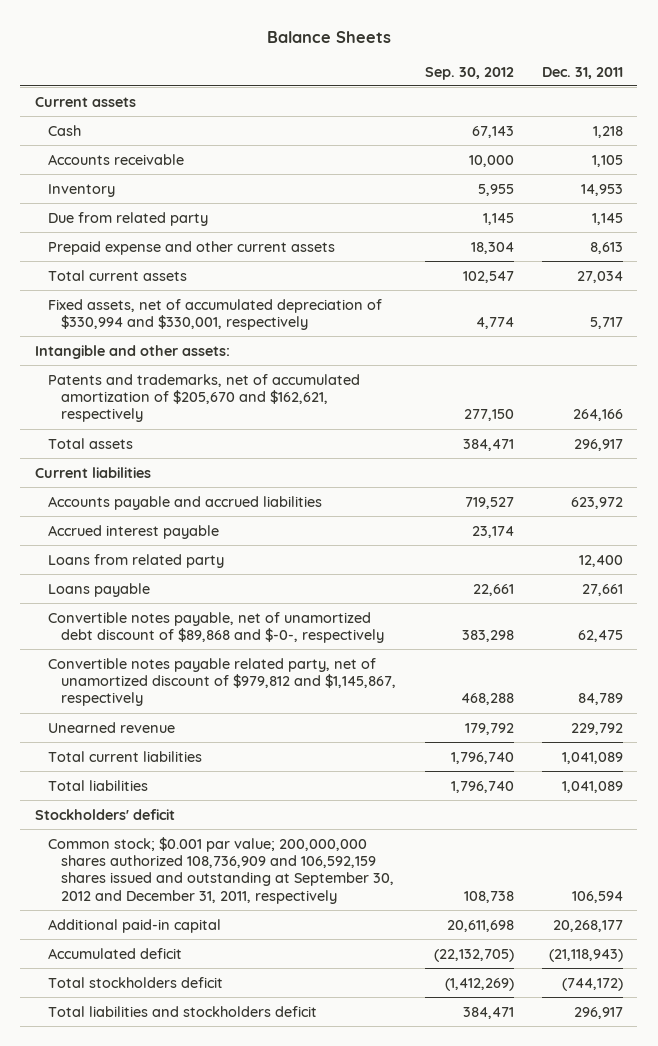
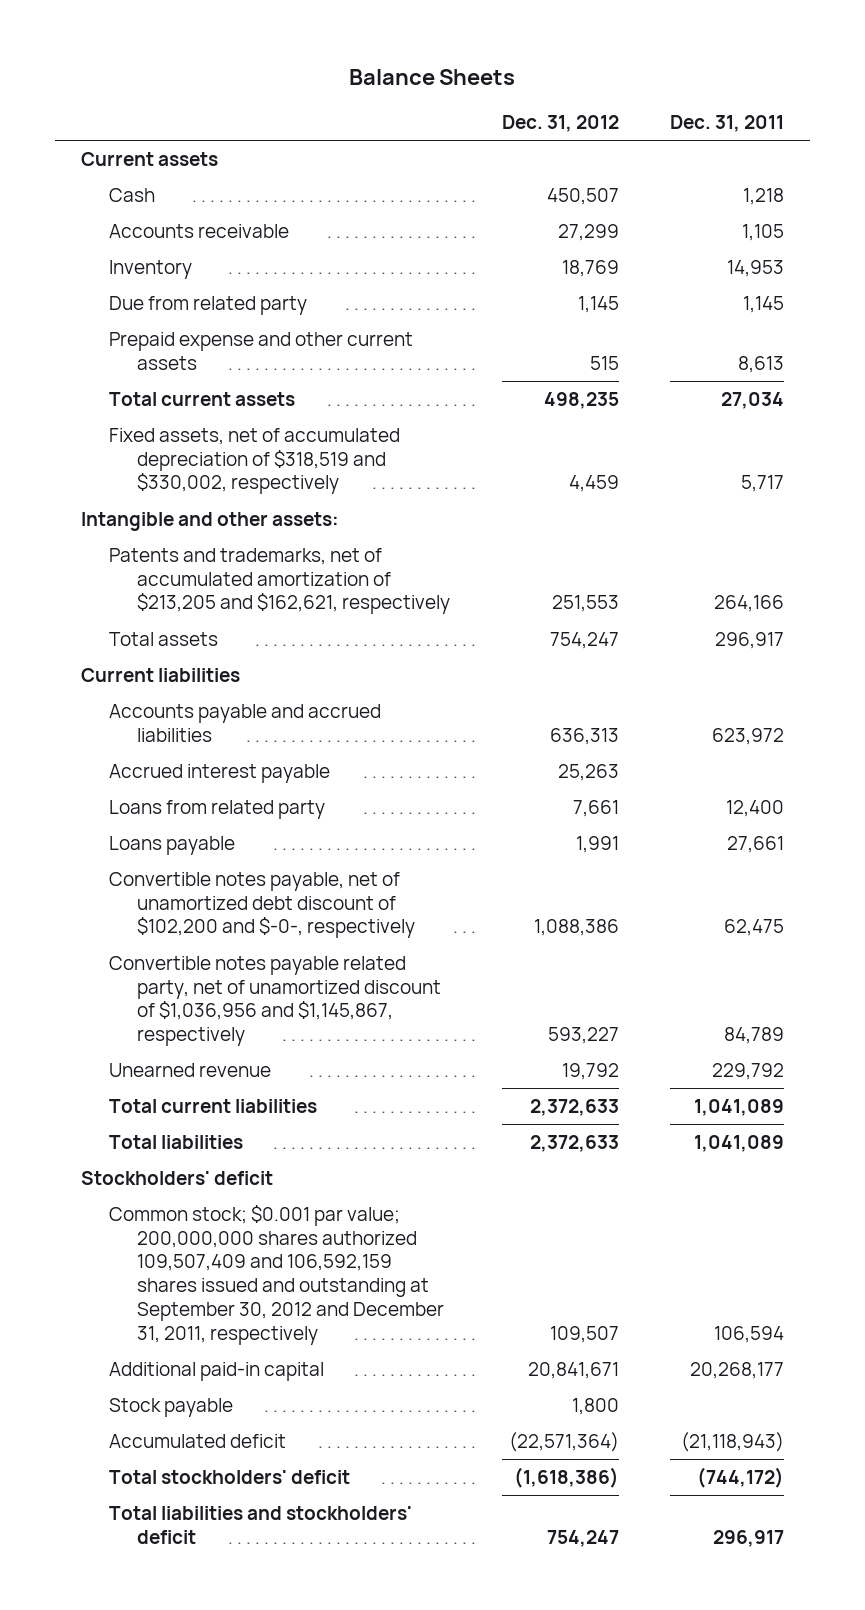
[424,66,514,80] Sep. 30, 2012 -> none
none -> [501,114,619,132] Dec. 31, 2012
[47,298,382,330] Fixed assets, net of accumulated depreciation of $330,994 and $330,001, respectively -> [109,428,401,495] Fixed assets, net of accumulated depreciation of $318,519 and $330,002, respectively
[47,373,360,423] Patents and trademarks, net of accumulated amortization of $205,670 and $162,621, respectively -> [109,548,451,615] Patents and trademarks, net of accumulated amortization of $213,205 and $162,621, respectively
[47,611,385,643] Convertible notes payable, net of unamortized debt discount of $89,868 and $-0-, respectively -> [109,872,416,939] Convertible notes payable, net of unamortized debt discount of $102,200 and $-0-, respectively
[47,657,397,707] Convertible notes payable related party, net of unamortized discount of $979,812 and $1,145,867, respectively -> [109,956,442,1047] Convertible notes payable related party, net of unamortized discount of $1,036,956 and $1,145,867, respectively
[47,836,395,904] Common stock; $0.001 par value; 200,000,000 shares authorized 108,736,909 and 106,592,159 shares issued and outstanding at September 30, 2012 and December 31, 2011, respectively -> [109,1205,445,1345] Common stock; $0.001 par value; 200,000,000 shares authorized 109,507,409 and 106,592,159 shares issued and outstanding at September 30, 2012 and December 31, 2011, respectively
none -> [109,1398,234,1418] Stock payable
[47,976,223,988] Total stockholders deficit -> [109,1470,351,1485] Total stockholders' deficit
[47,1005,317,1017] Total liabilities and stockholders deficit -> [109,1506,413,1544] Total liabilities and stockholders' deficit

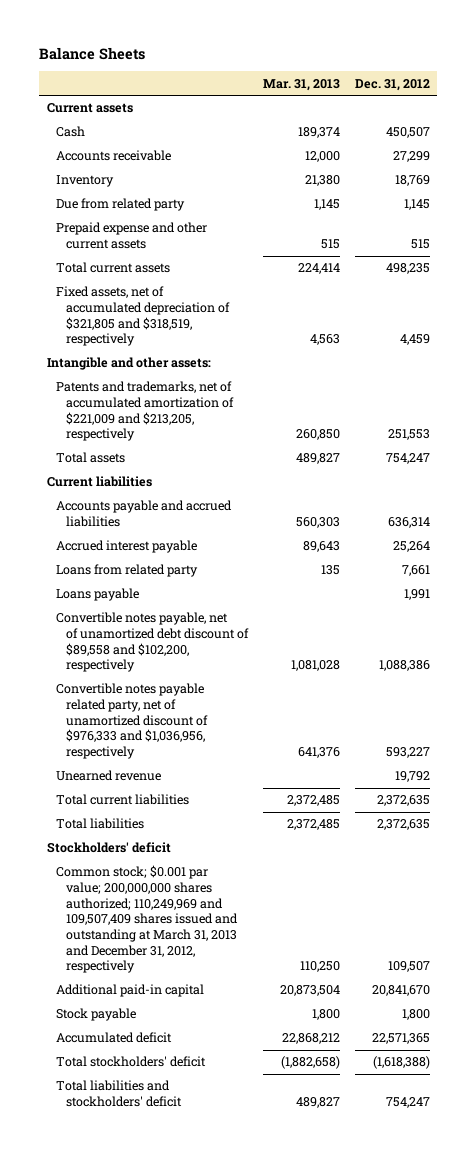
[669,114,784,132] Dec. 31, 2011 -> none
none -> [262,78,340,91] Mar. 31, 2013
[109,428,401,495] Fixed assets, net of accumulated depreciation of $318,519 and $330,002, respectively -> [56,286,230,347] Fixed assets, net of accumulated depreciation of $321,805 and $318,519, respectively
[109,548,451,615] Patents and trademarks, net of accumulated amortization of $213,205 and $162,621, respectively -> [56,381,234,442] Patents and trademarks, net of accumulated amortization of $221,009 and $213,205, respectively
[549,727,619,745] 636,313 -> [387,517,430,529] 636,314
[557,764,619,782] 25,263 -> [392,541,430,553] 25,264
[109,872,416,939] Convertible notes payable, net of unamortized debt discount of $102,200 and $-0-, respectively -> [56,612,249,673] Convertible notes payable, net of unamortized debt discount of $89,558 and $102,200, respectively
[109,956,442,1047] Convertible notes payable related party, net of unamortized discount of $1,036,956 and $1,145,867, respectively -> [56,683,208,760] Convertible notes payable related party, net of unamortized discount of $976,333 and $1,036,956, respectively
[529,1099,619,1117] 2,372,633 -> [376,795,430,807] 2,372,635
[529,1135,619,1153] 2,372,633 -> [376,819,430,831] 2,372,635
[109,1205,445,1345] Common stock; $0.001 par value; 200,000,000 shares authorized 109,507,409 and 106,592,159 shares issued and outstanding at September 30, 2012 and December 31, 2011, respectively -> [56,865,238,974] Common stock; $0.001 par value; 200,000,000 shares authorized; 110,249,969 and 109,507,409 shares issued and outstanding at March 31, 2013 and December 31, 2012, respectively
[527,1362,619,1380] 20,841,671 -> [371,985,430,997] 20,841,670
[508,1432,619,1453] (22,571,364) -> [371,1033,430,1045] 22,571,365
[513,1467,619,1489] (1,618,386) -> [372,1056,430,1070] (1,618,388)

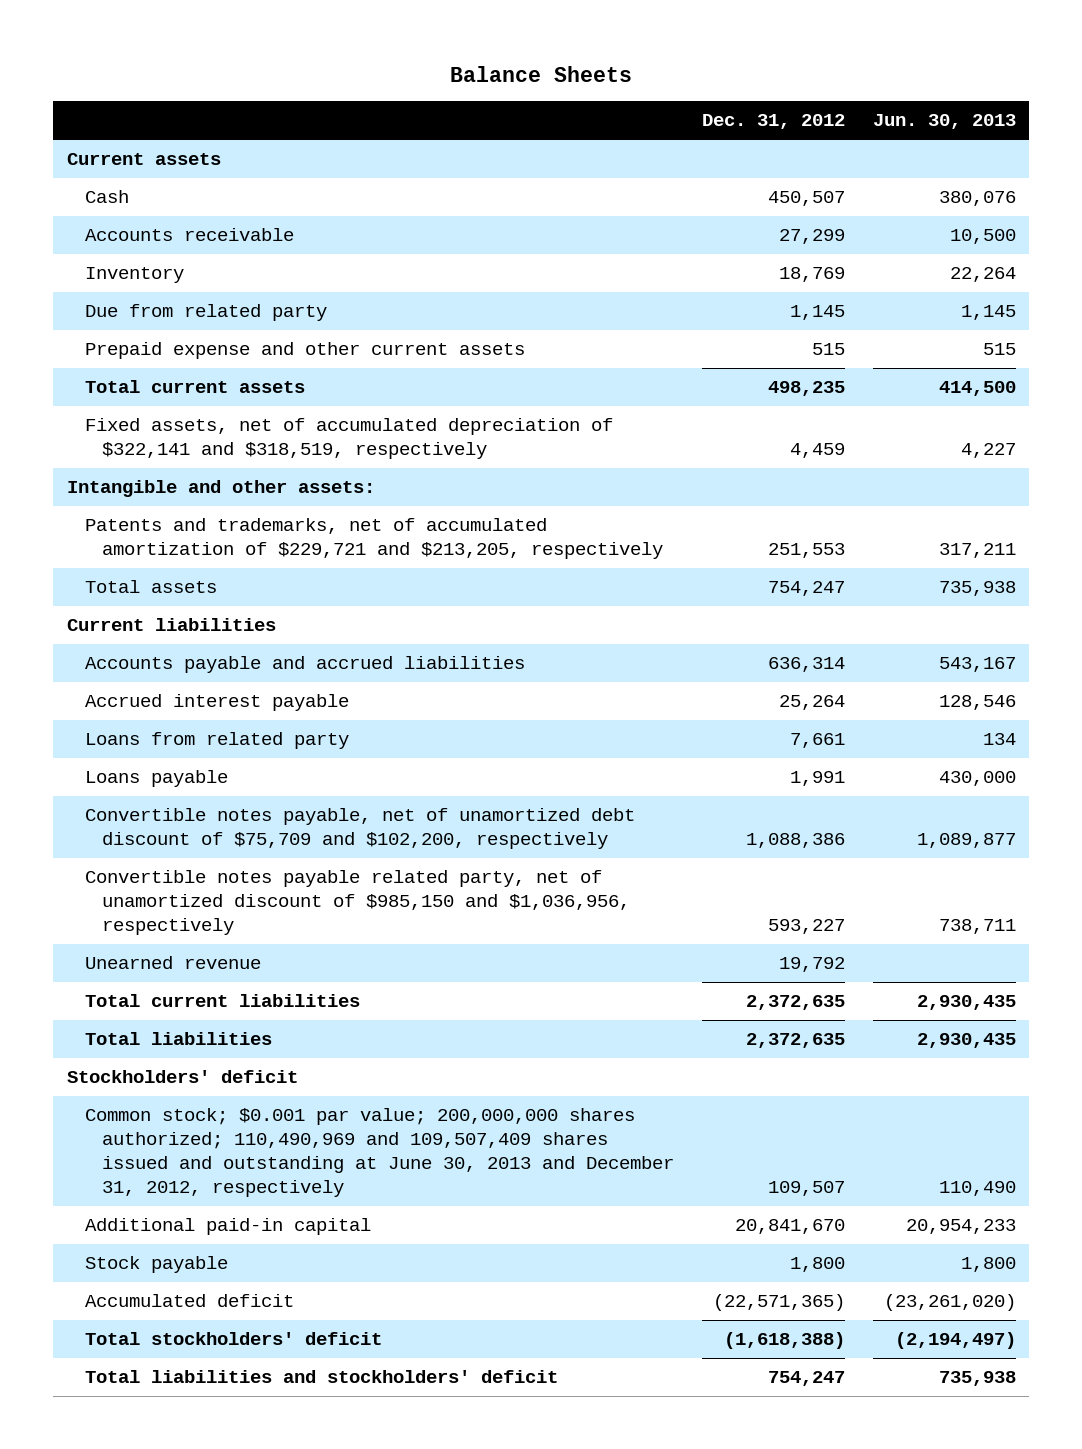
[262,78,340,91] Mar. 31, 2013 -> none
none -> [872,114,1016,130] Jun. 30, 2013
[56,286,230,347] Fixed assets, net of accumulated depreciation of $321,805 and $318,519, respectively -> [84,418,613,460] Fixed assets, net of accumulated depreciation of $322,141 and $318,519, respectively
[56,381,234,442] Patents and trademarks, net of accumulated amortization of $221,009 and $213,205, respectively -> [84,518,664,560] Patents and trademarks, net of accumulated amortization of $229,721 and $213,205, respectively
[56,612,249,673] Convertible notes payable, net of unamortized debt discount of $89,558 and $102,200, respectively -> [84,808,635,850] Convertible notes payable, net of unamortized debt discount of $75,709 and $102,200, respectively
[56,683,208,760] Convertible notes payable related party, net of unamortized discount of $976,333 and $1,036,956, respectively -> [84,870,631,935] Convertible notes payable related party, net of unamortized discount of $985,150 and $1,036,956, respectively
[56,865,238,974] Common stock; $0.001 par value; 200,000,000 shares authorized; 110,249,969 and 109,507,409 shares issued and outstanding at March 31, 2013 and December 31, 2012, respectively -> [84,1108,675,1197] Common stock; $0.001 par value; 200,000,000 shares authorized; 110,490,969 and 109,507,409 shares issued and outstanding at June 30, 2013 and December 31, 2012, respectively
[371,1033,430,1045] 22,571,365 -> [712,1294,845,1312] (22,571,365)

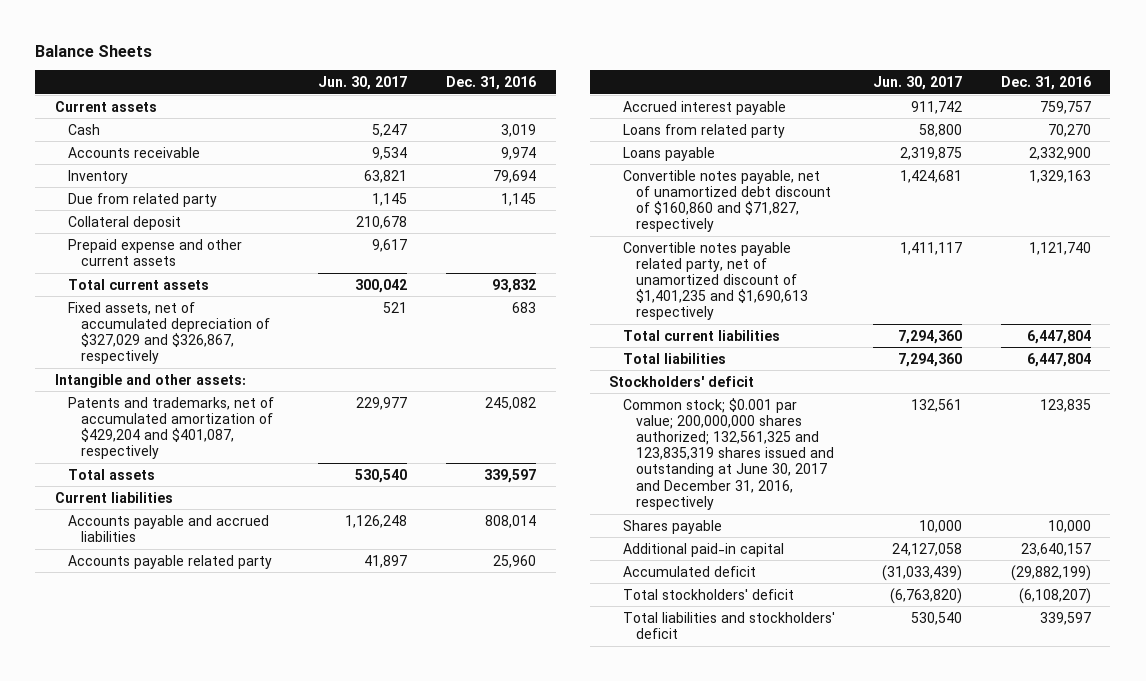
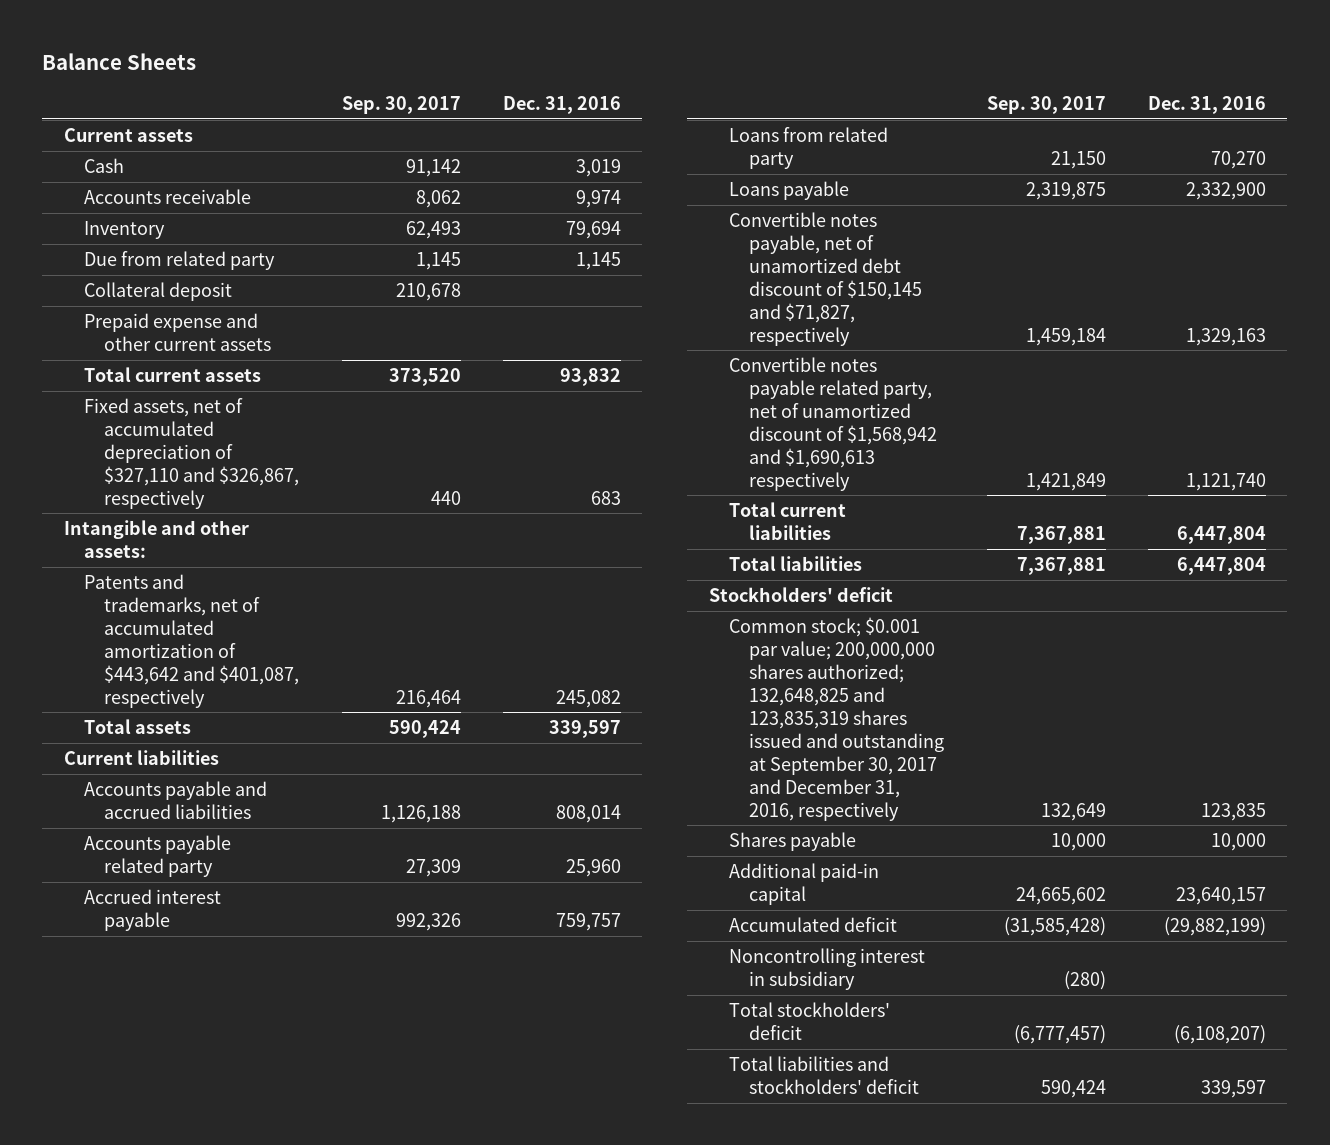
[318,76,408,91] Jun. 30, 2017 -> none
none -> [341,96,461,115] Sep. 30, 2017
[67,301,270,365] Fixed assets, net of accumulated depreciation of $327,029 and $326,867, respectively -> [84,397,300,509] Fixed assets, net of accumulated depreciation of $327,110 and $326,867, respectively
[67,396,274,460] Patents and trademarks, net of accumulated amortization of $429,204 and $401,087, respectively -> [84,573,300,708] Patents and trademarks, net of accumulated amortization of $443,642 and $401,087, respectively
[622,169,831,233] Convertible notes payable, net of unamortized debt discount of $160,860 and $71,827, respectively -> [728,211,923,346] Convertible notes payable, net of unamortized debt discount of $150,145 and $71,827, respectively
[622,241,808,321] Convertible notes payable related party, net of unamortized discount of $1,401,235 and $1,690,613 respectively -> [728,356,938,491] Convertible notes payable related party, net of unamortized discount of $1,568,942 and $1,690,613 respectively
[622,397,834,510] Common stock; $0.001 par value; 200,000,000 shares authorized; 132,561,325 and 123,835,319 shares issued and outstanding at June 30, 2017 and December 31, 2016, respectively -> [728,616,945,821] Common stock; $0.001 par value; 200,000,000 shares authorized; 132,648,825 and 123,835,319 shares issued and outstanding at September 30, 2017 and December 31, 2016, respectively
none -> [728,947,925,990] Noncontrolling interest in subsidiary

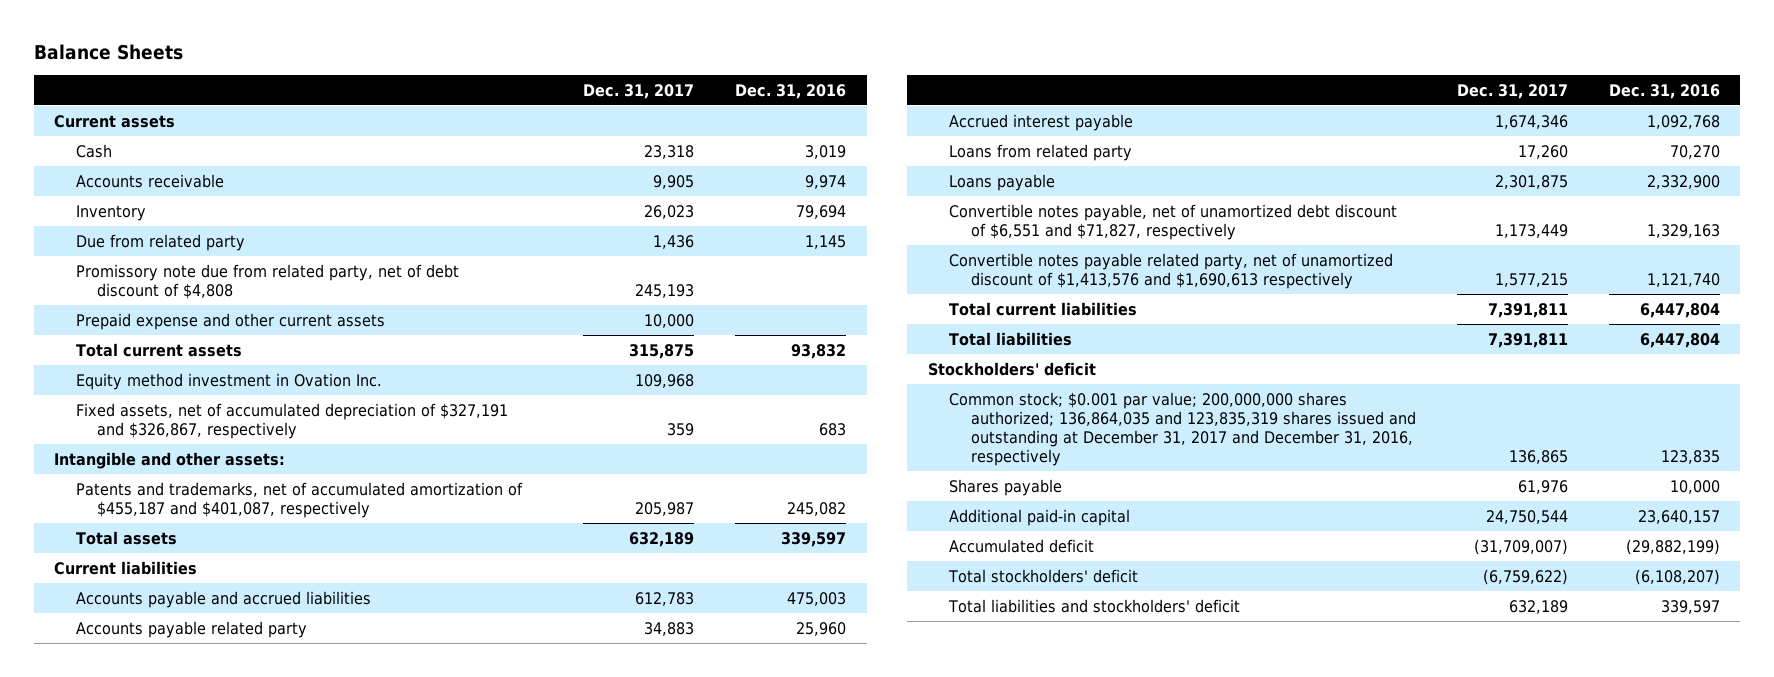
[341,96,461,115] Sep. 30, 2017 -> none
none -> [583,83,695,99] Dec. 31, 2017
[84,281,233,301] Collateral deposit -> none
none -> [75,263,459,299] Promissory note due from related party, net of debt discount of $4,808
none -> [75,372,382,390] Equity method investment in Ovation Inc.
[84,397,300,509] Fixed assets, net of accumulated depreciation of $327,110 and $326,867, respectively -> [75,402,508,439] Fixed assets, net of accumulated depreciation of $327,191 and $326,867, respectively
[84,573,300,708] Patents and trademarks, net of accumulated amortization of $443,642 and $401,087, respectively -> [75,481,523,518] Patents and trademarks, net of accumulated amortization of $455,187 and $401,087, respectively
[556,804,622,823] 808,014 -> [787,591,847,606] 475,003
[556,912,622,931] 759,757 -> [1646,114,1720,129] 1,092,768
[728,211,923,346] Convertible notes payable, net of unamortized debt discount of $150,145 and $71,827, respectively -> [949,203,1398,240] Convertible notes payable, net of unamortized debt discount of $6,551 and $71,827, respectively
[728,356,938,491] Convertible notes payable related party, net of unamortized discount of $1,568,942 and $1,690,613 respectively -> [949,252,1394,289] Convertible notes payable related party, net of unamortized discount of $1,413,576 and $1,690,613 respectively
[728,616,945,821] Common stock; $0.001 par value; 200,000,000 shares authorized; 132,648,825 and 123,835,319 shares issued and outstanding at September 30, 2017 and December 31, 2016, respectively -> [949,391,1416,466] Common stock; $0.001 par value; 200,000,000 shares authorized; 136,864,035 and 123,835,319 shares issued and outstanding at December 31, 2017 and December 31, 2016, respectively
[728,947,925,990] Noncontrolling interest in subsidiary -> none

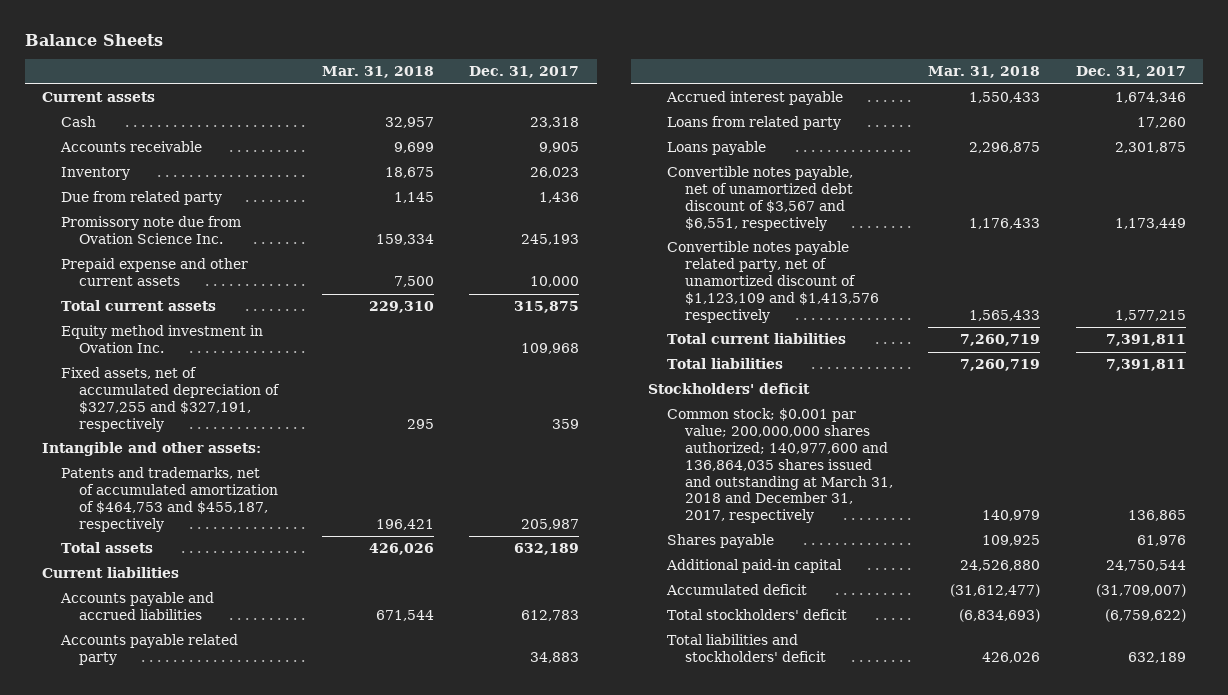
[735,83,847,99] Dec. 31, 2016 -> none
none -> [322,66,435,79] Mar. 31, 2018
[75,263,459,299] Promissory note due from related party, net of debt discount of $4,808 -> [60,216,241,245] Promissory note due from Ovation Science Inc.
[75,402,508,439] Fixed assets, net of accumulated depreciation of $327,191 and $326,867, respectively -> [60,367,281,432] Fixed assets, net of accumulated depreciation of $327,255 and $327,191, respectively
[75,481,523,518] Patents and trademarks, net of accumulated amortization of $455,187 and $401,087, respectively -> [60,467,279,532] Patents and trademarks, net of accumulated amortization of $464,753 and $455,187, respectively
[949,203,1398,240] Convertible notes payable, net of unamortized debt discount of $6,551 and $71,827, respectively -> [666,166,854,231] Convertible notes payable, net of unamortized debt discount of $3,567 and $6,551, respectively
[949,252,1394,289] Convertible notes payable related party, net of unamortized discount of $1,413,576 and $1,690,613 respectively -> [666,241,880,323] Convertible notes payable related party, net of unamortized discount of $1,123,109 and $1,413,576 respectively
[949,391,1416,466] Common stock; $0.001 par value; 200,000,000 shares authorized; 136,864,035 and 123,835,319 shares issued and outstanding at December 31, 2017 and December 31, 2016, respectively -> [666,408,894,524] Common stock; $0.001 par value; 200,000,000 shares authorized; 140,977,600 and 136,864,035 shares issued and outstanding at March 31, 2018 and December 31, 2017, respectively

